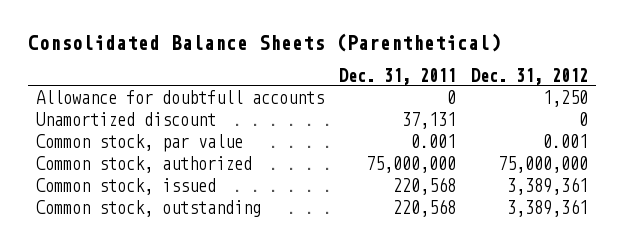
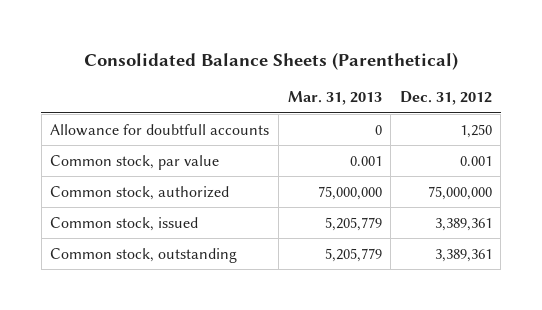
[339,67,457,85] Dec. 31, 2011 -> none
none -> [287,91,382,106] Mar. 31, 2013
[36,112,217,127] Unamortized discount -> none

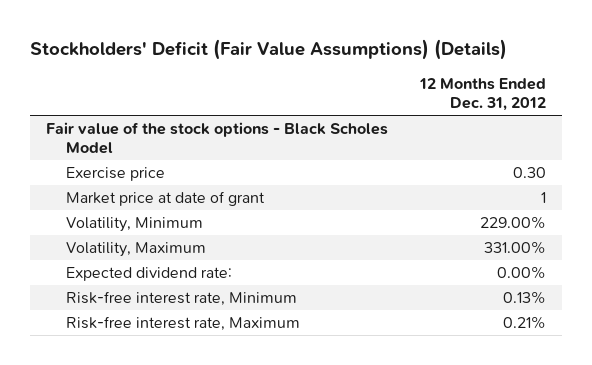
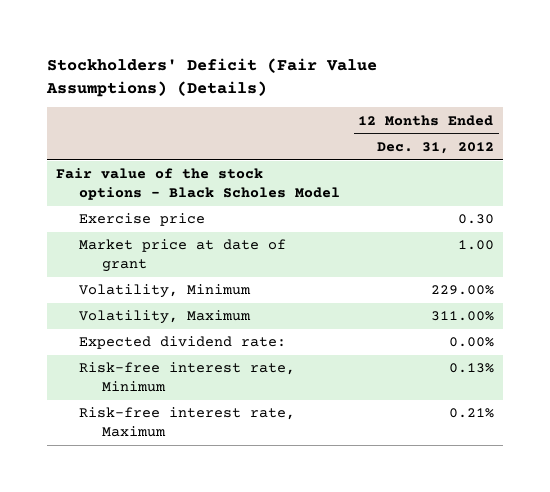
[540,191,546,203] 1 -> [457,240,494,251] 1.00
[483,240,546,254] 331.00% -> [430,311,494,322] 311.00%

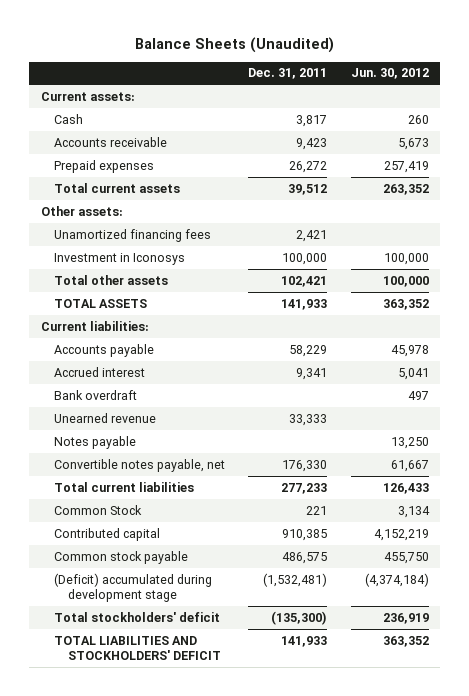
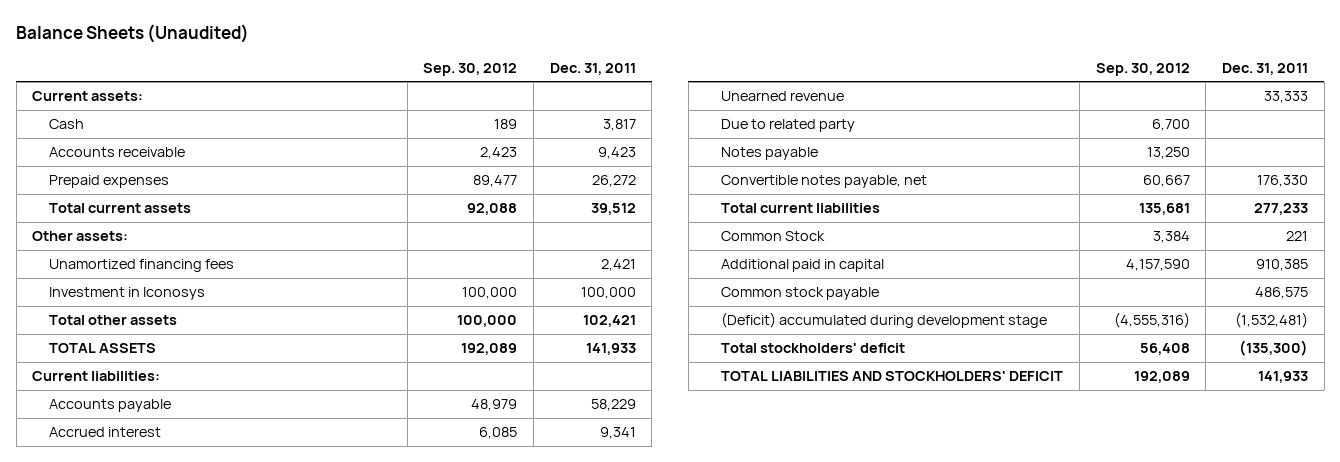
[350,68,429,80] Jun. 30, 2012 -> none
none -> [423,62,518,76] Sep. 30, 2012
[54,389,138,400] Bank overdraft -> none
none -> [721,119,856,133] Due to related party
[54,527,161,541] Contributed capital -> [721,259,885,273] Additional paid in capital

